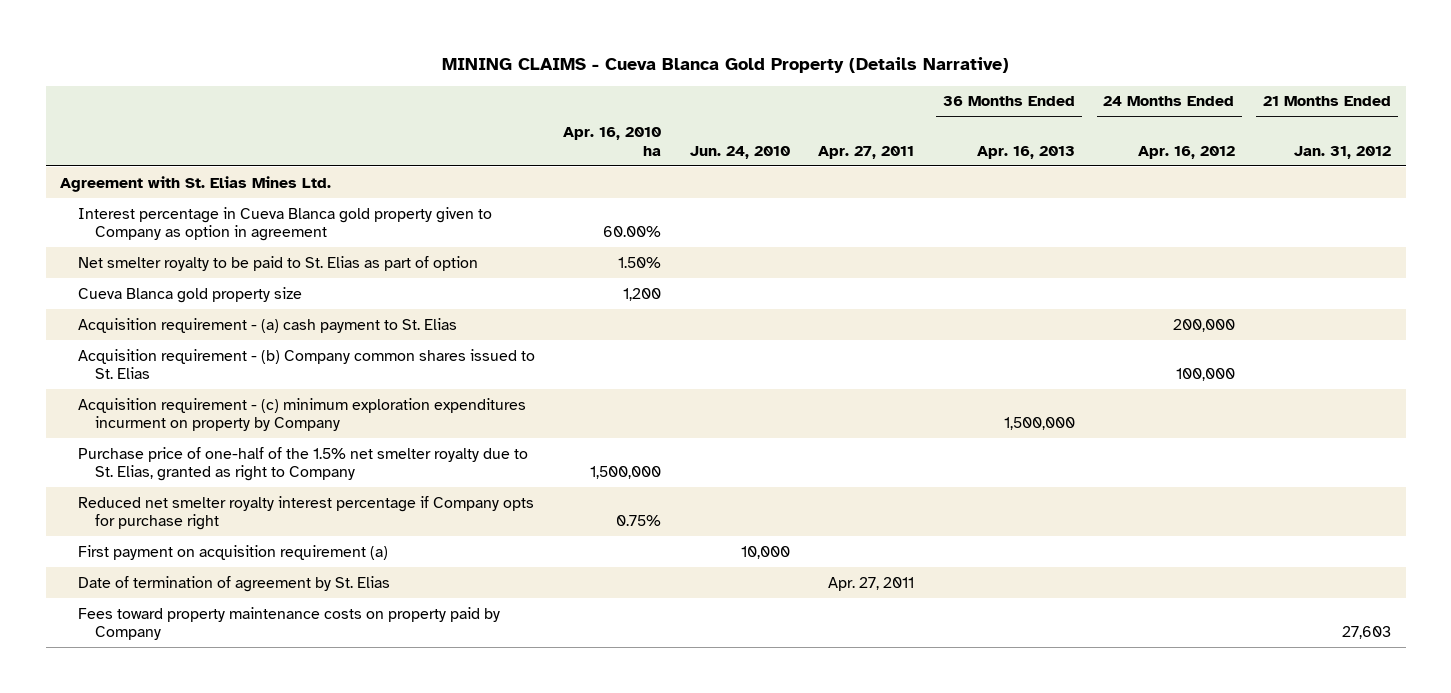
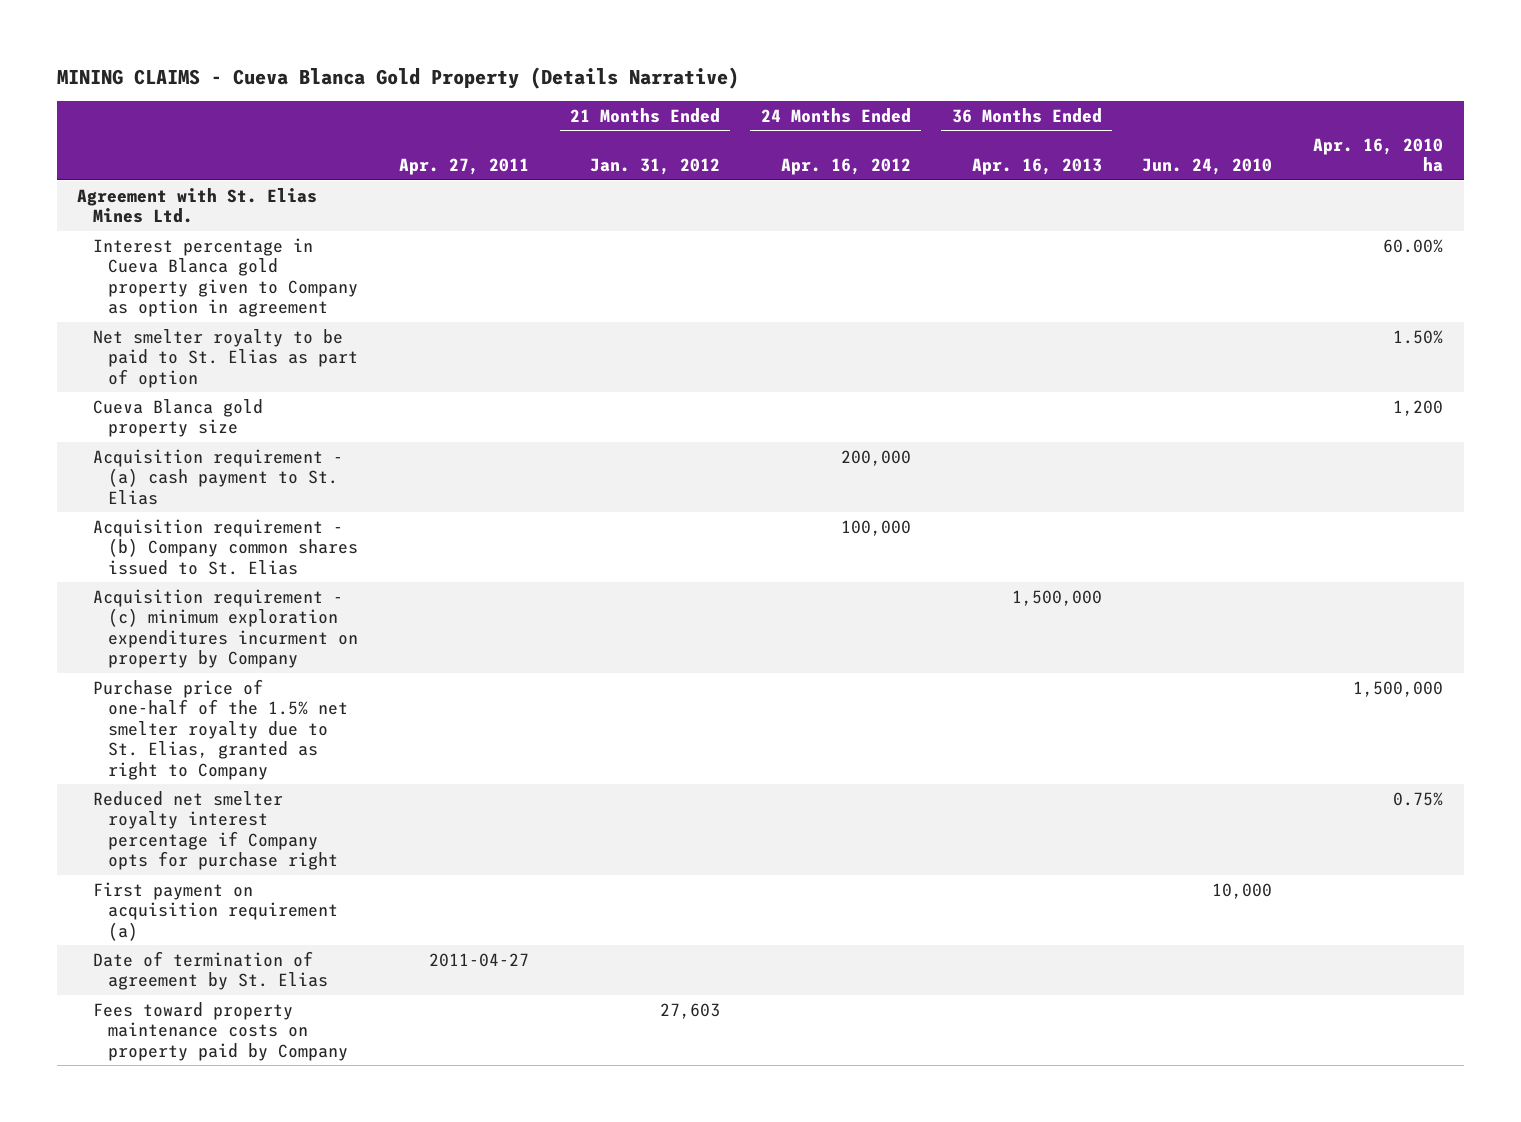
[828,576,915,591] Apr. 27, 2011 -> [428,952,529,967] 2011-04-27

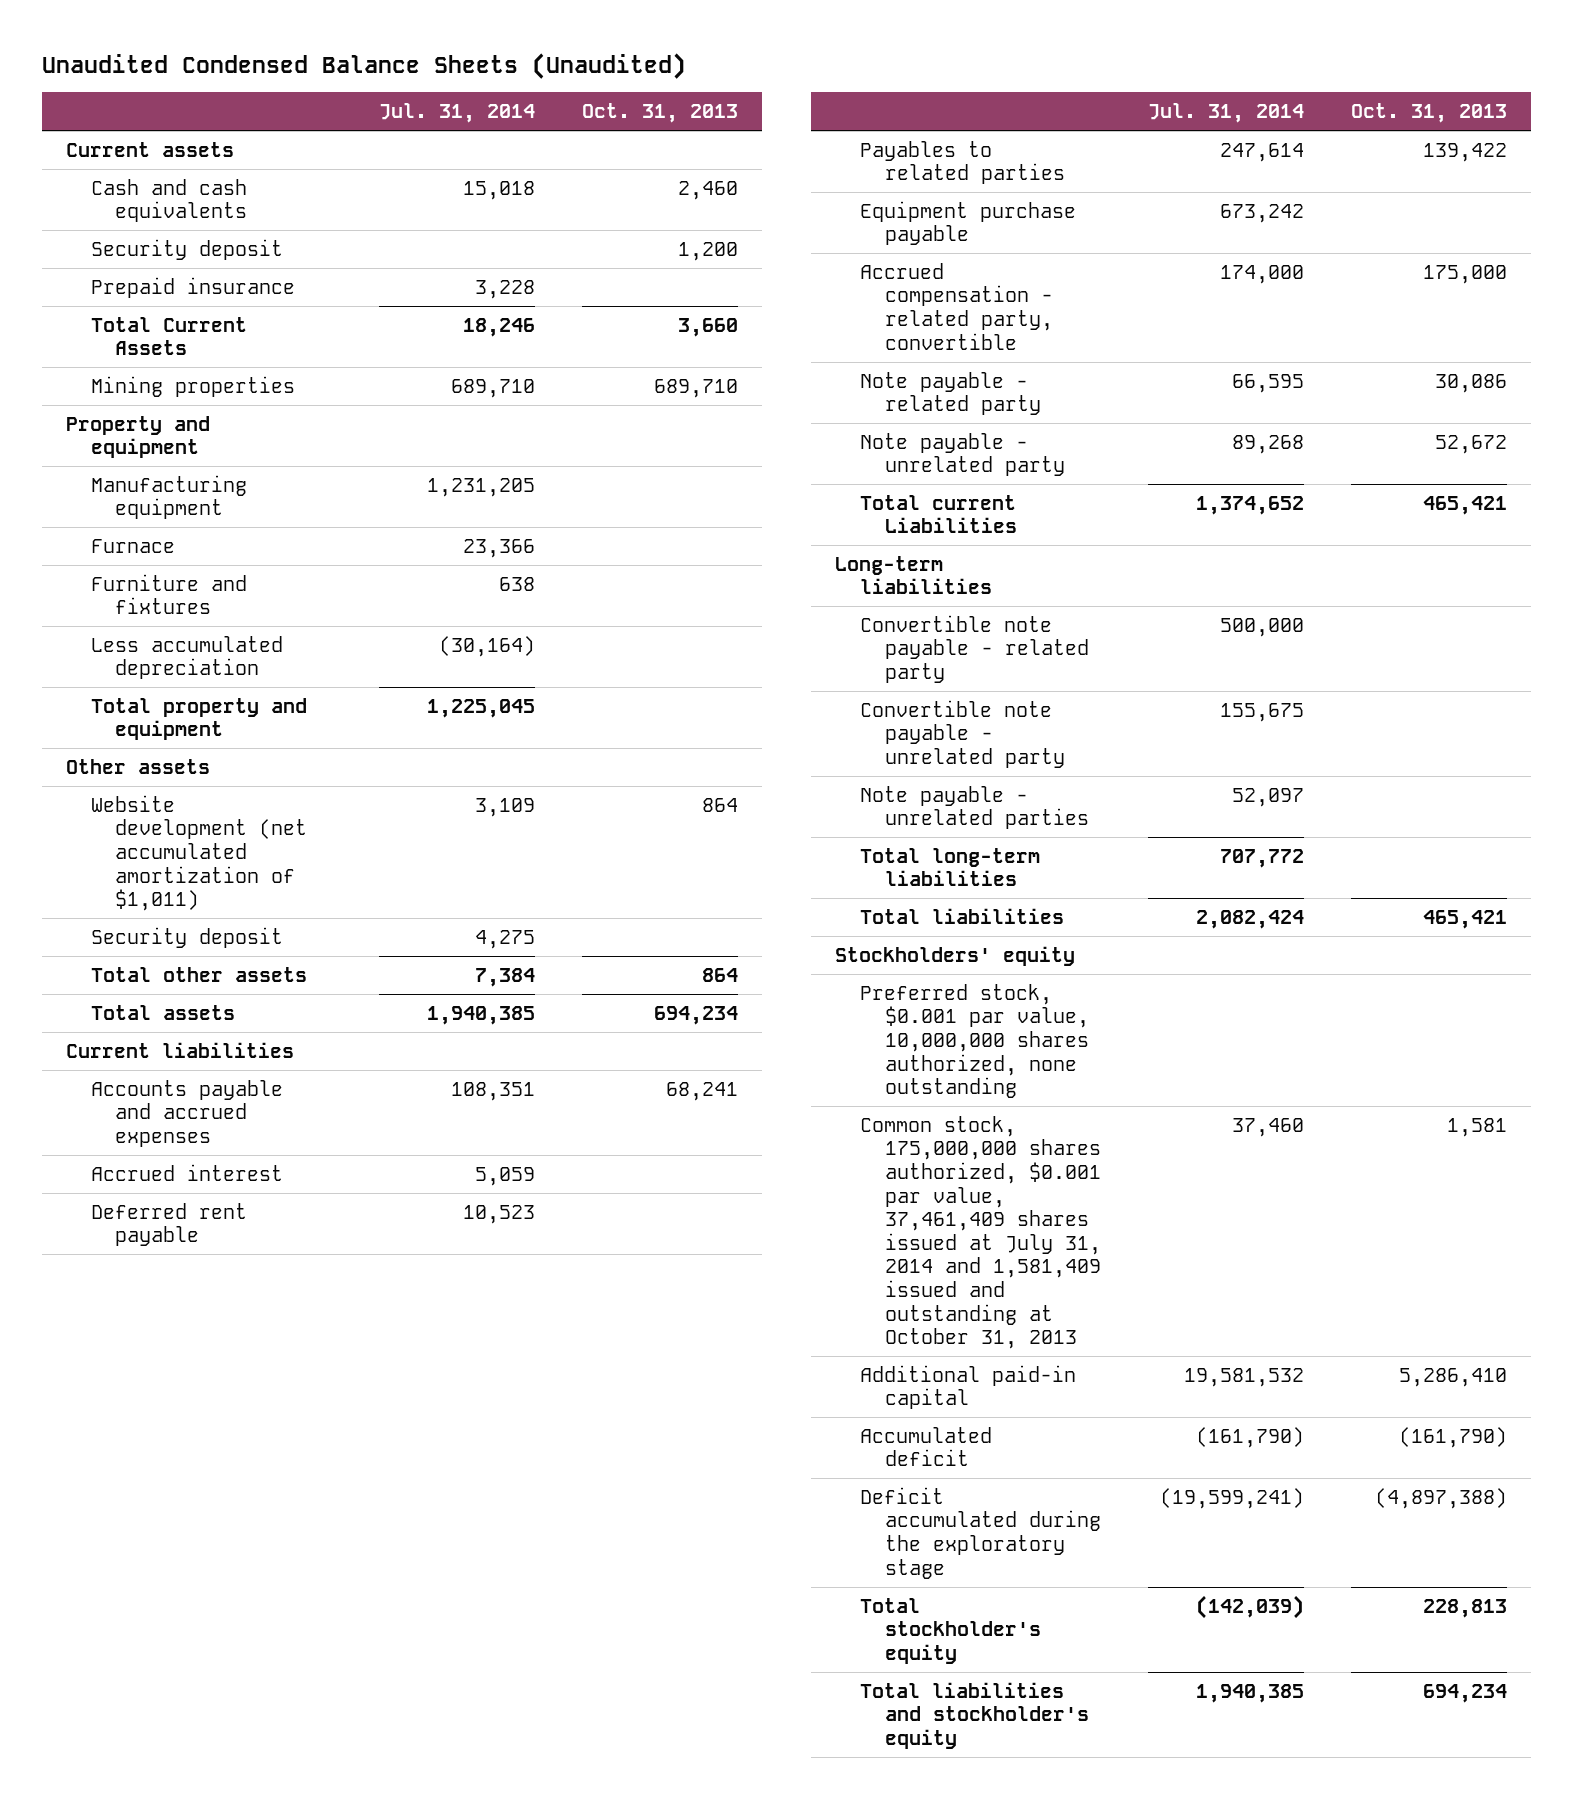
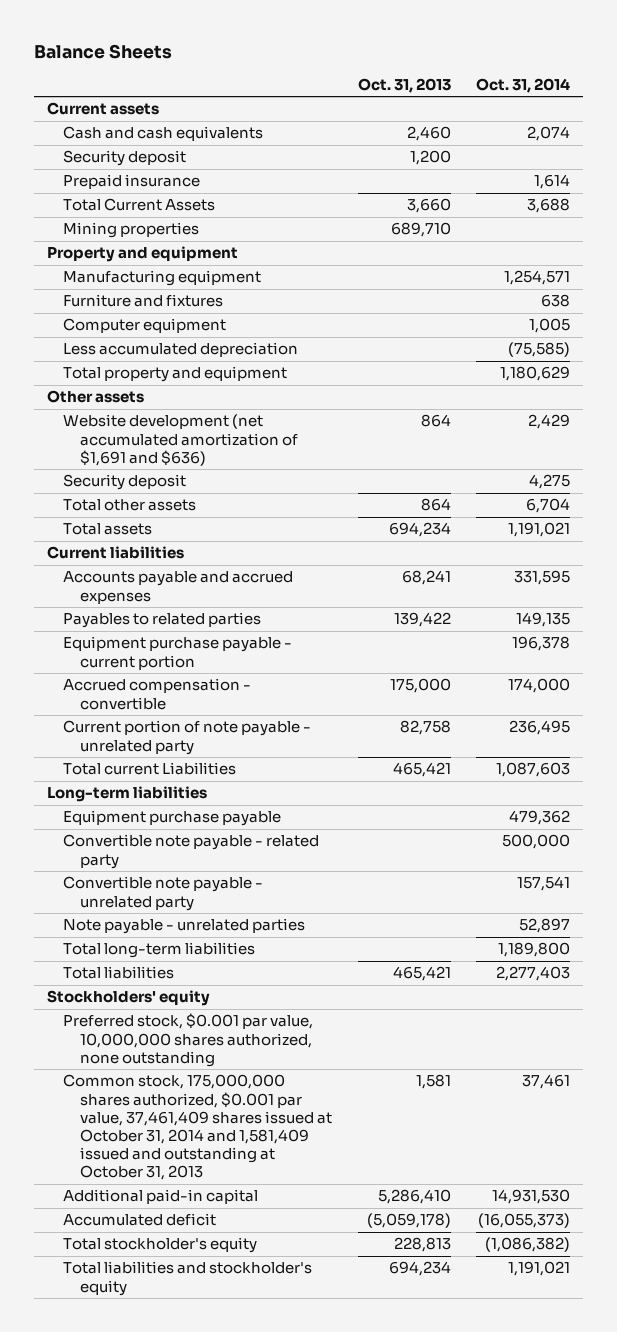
[41,52,686,79] Unaudited Condensed Balance Sheets (Unaudited) -> [34,43,173,59] Balance Sheets
[378,103,535,124] Jul. 31, 2014 -> none
none -> [476,78,571,94] Oct. 31, 2014
[90,538,175,553] Furnace -> none
none -> [63,318,227,334] Computer equipment
[90,794,308,912] Website development (net accumulated amortization of $1,011) -> [63,414,298,466] Website development (net accumulated amortization of $1,691 and $636)
[90,1163,283,1181] Accrued interest -> none
[90,1202,247,1247] Deferred rent payable -> none
[859,371,1041,416] Note payable - related party -> none
none -> [63,636,293,670] Equipment purchase payable - current portion
[859,262,1053,350] Accrued compensation - related party, convertible -> [63,678,252,710] Accrued compensation - convertible
[859,432,1065,477] Note payable - unrelated party -> [63,720,312,755] Current portion of note payable - unrelated party
[1435,434,1508,454] 52,672 -> [399,720,451,736] 82,758
[859,200,1076,246] Equipment purchase payable -> [63,810,282,827] Equipment purchase payable
[859,1115,1101,1350] Common stock, 175,000,000 shares authorized, $0.001 par value, 37,461,409 shares issued at July 31, 2014 and 1,581,409 issued and outstanding at October 31, 2013 -> [63,1074,332,1181] Common stock, 175,000,000 shares authorized, $0.001 par value, 37,461,409 shares issued at October 31, 2014 and 1,581,409 issued and outstanding at October 31, 2013
[859,1486,1101,1579] Deficit accumulated during the exploratory stage -> none
[1399,1426,1508,1448] (161,790) -> [366,1213,451,1229] (5,059,178)

